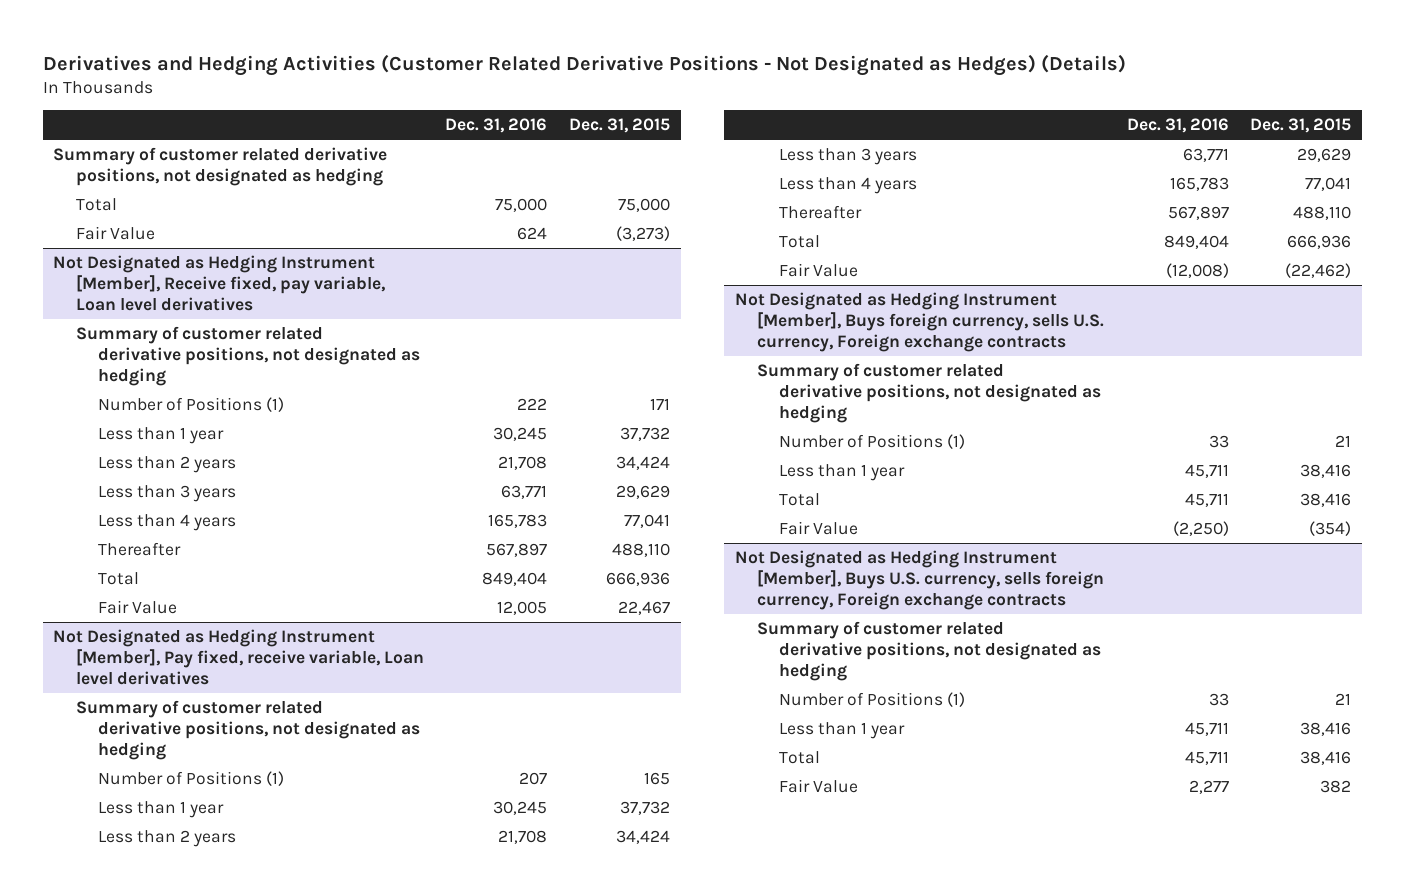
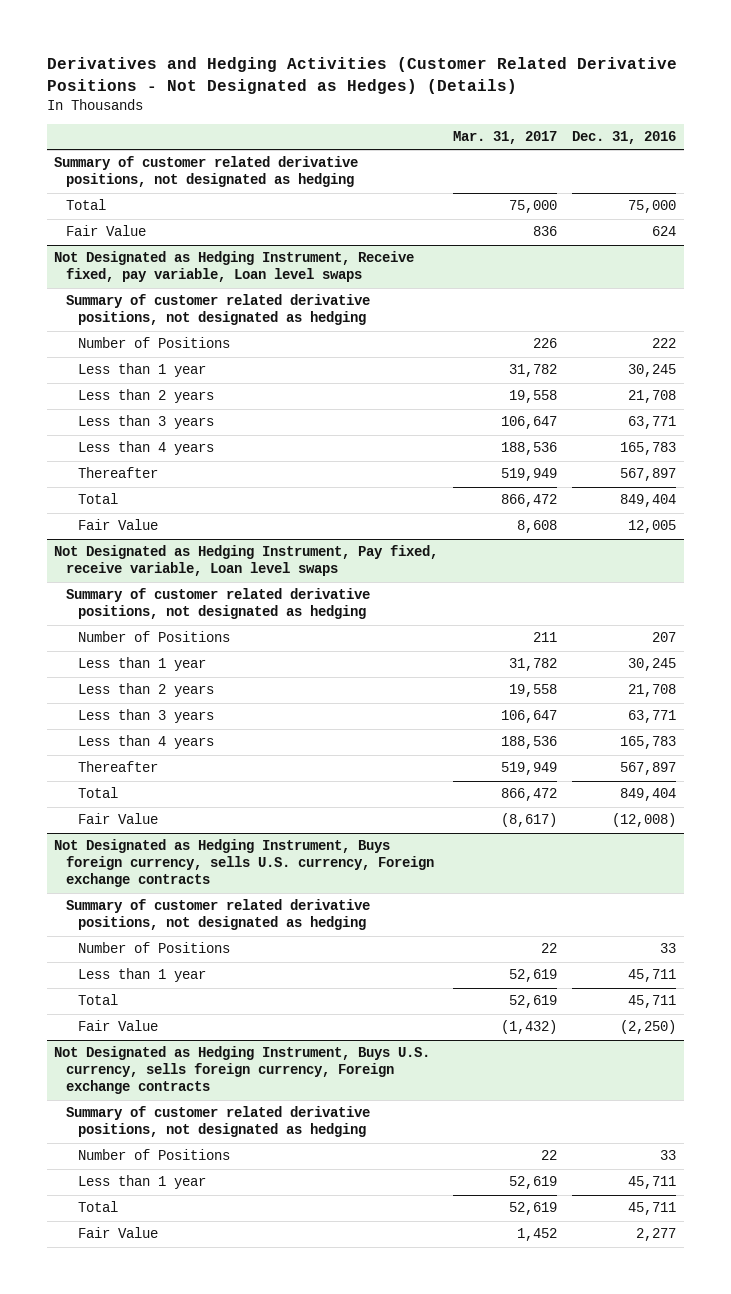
[568,118,670,134] Dec. 31, 2015 -> none
none -> [453,131,558,145] Mar. 31, 2017
[53,254,385,311] Not Designated as Hedging Instrument [Member], Receive fixed, pay variable, Loan level derivatives -> [54,251,415,283] Not Designated as Hedging Instrument, Receive fixed, pay variable, Loan level swaps
[98,396,285,412] Number of Positions (1) -> [78,337,231,349] Number of Positions
[53,628,424,685] Not Designated as Hedging Instrument [Member], Pay fixed, receive variable, Loan level derivatives -> [54,545,439,577] Not Designated as Hedging Instrument, Pay fixed, receive variable, Loan level swaps
[98,770,285,786] Number of Positions (1) -> [78,631,231,643] Number of Positions
[734,291,1105,352] Not Designated as Hedging Instrument [Member], Buys foreign currency, sells U.S. currency, Foreign exchange contracts -> [54,839,435,888] Not Designated as Hedging Instrument, Buys foreign currency, sells U.S. currency, Foreign exchange contracts
[779,433,966,449] Number of Positions (1) -> [78,942,231,954] Number of Positions
[734,549,1105,610] Not Designated as Hedging Instrument [Member], Buys U.S. currency, sells foreign currency, Foreign exchange contracts -> [54,1046,431,1095] Not Designated as Hedging Instrument, Buys U.S. currency, sells foreign currency, Foreign exchange contracts
[779,691,966,707] Number of Positions (1) -> [78,1149,231,1161] Number of Positions

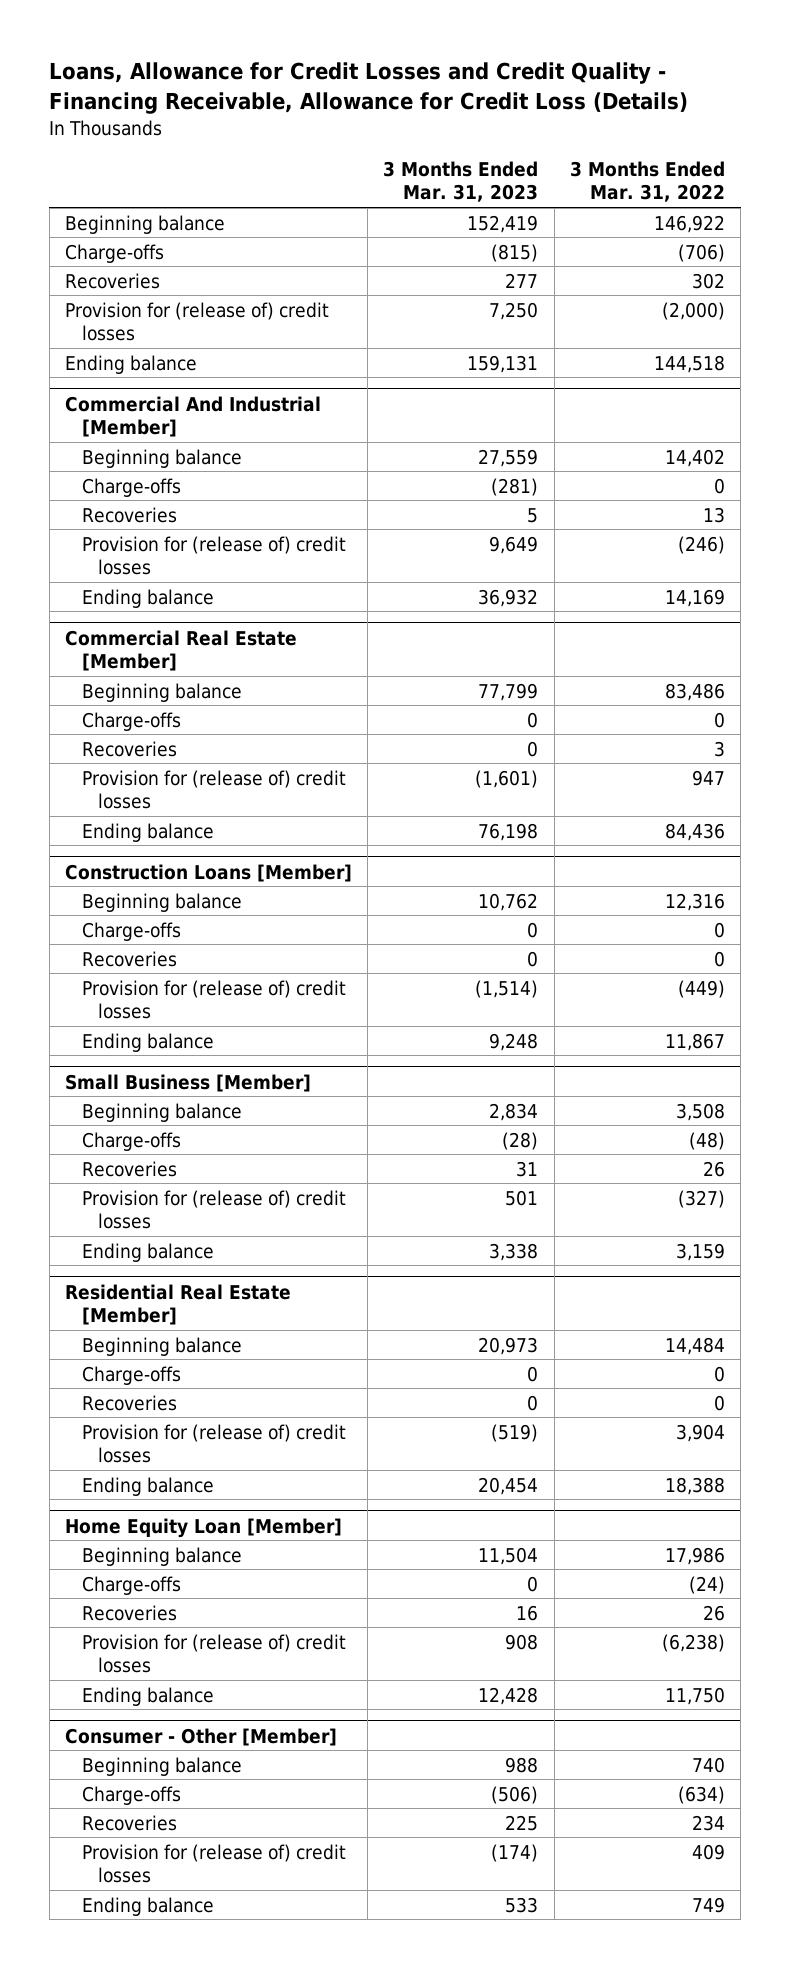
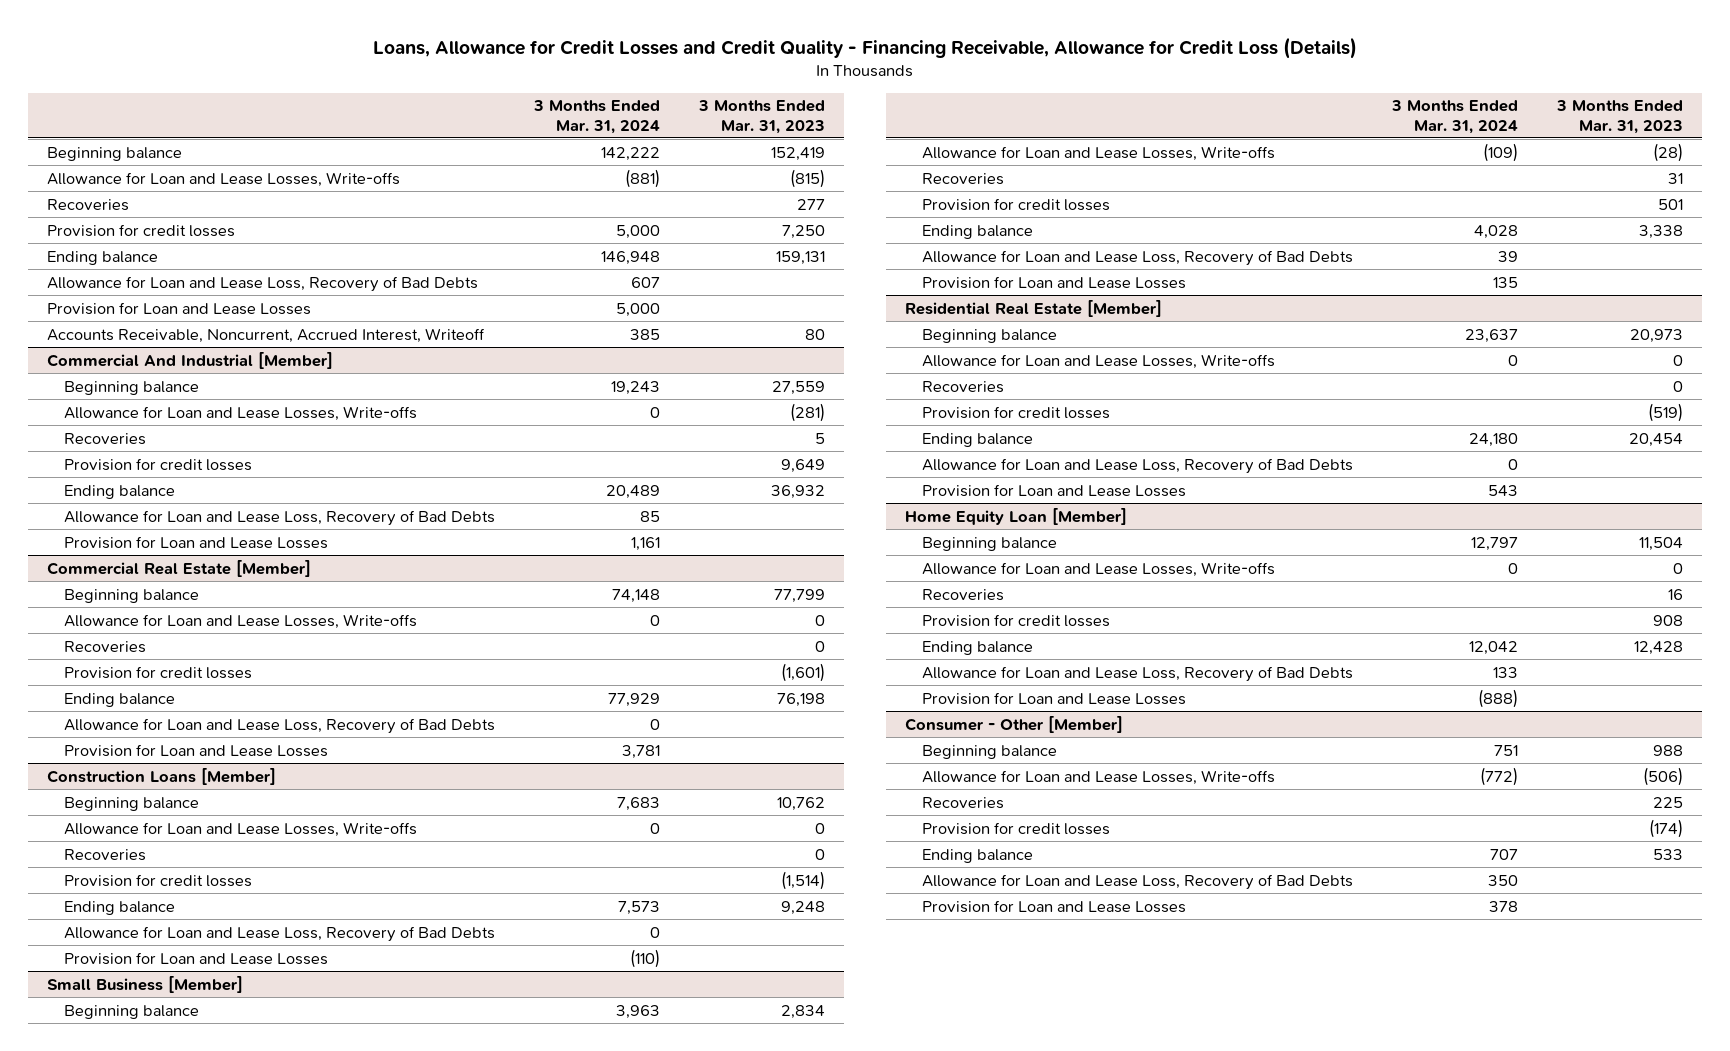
[569,160,725,203] 3 Months Ended Mar. 31, 2022 -> none
none -> [532,100,660,134] 3 Months Ended Mar. 31, 2024
[64,243,164,263] Charge-offs -> [47,171,401,187] Allowance for Loan and Lease Losses, Write-offs
[64,301,329,342] Provision for (release of) credit losses -> [47,223,236,237] Provision for credit losses
none -> [47,275,479,292] Allowance for Loan and Lease Loss, Recovery of Bad Debts
none -> [47,301,312,315] Provision for Loan and Lease Losses
none -> [47,327,486,343] Accounts Receivable, Noncurrent, Accrued Interest, Writeoff
[81,477,181,497] Charge-offs -> [63,405,417,421] Allowance for Loan and Lease Losses, Write-offs
[81,535,346,576] Provision for (release of) credit losses -> [63,457,252,471] Provision for credit losses
none -> [63,509,495,526] Allowance for Loan and Lease Loss, Recovery of Bad Debts
none -> [63,535,328,549] Provision for Loan and Lease Losses
[81,711,181,731] Charge-offs -> none
none -> [63,613,417,629] Allowance for Loan and Lease Losses, Write-offs
[81,769,346,810] Provision for (release of) credit losses -> [63,665,252,679] Provision for credit losses
none -> [63,717,495,734] Allowance for Loan and Lease Loss, Recovery of Bad Debts
none -> [63,743,328,757] Provision for Loan and Lease Losses
[81,921,181,941] Charge-offs -> none
none -> [63,821,417,837] Allowance for Loan and Lease Losses, Write-offs
[81,979,346,1020] Provision for (release of) credit losses -> [63,873,252,887] Provision for credit losses
none -> [63,925,495,942] Allowance for Loan and Lease Loss, Recovery of Bad Debts
none -> [63,951,328,965] Provision for Loan and Lease Losses
[81,1131,181,1151] Charge-offs -> none
none -> [921,145,1275,161] Allowance for Loan and Lease Losses, Write-offs
[81,1189,346,1230] Provision for (release of) credit losses -> [921,197,1110,211] Provision for credit losses
none -> [921,249,1353,266] Allowance for Loan and Lease Loss, Recovery of Bad Debts
none -> [921,275,1186,289] Provision for Loan and Lease Losses
[81,1365,181,1385] Charge-offs -> none
none -> [921,353,1275,369] Allowance for Loan and Lease Losses, Write-offs
[81,1423,346,1464] Provision for (release of) credit losses -> [921,405,1110,419] Provision for credit losses
none -> [921,457,1353,474] Allowance for Loan and Lease Loss, Recovery of Bad Debts
none -> [921,483,1186,497] Provision for Loan and Lease Losses
[81,1575,181,1595] Charge-offs -> none
none -> [921,561,1275,577] Allowance for Loan and Lease Losses, Write-offs
[81,1633,346,1674] Provision for (release of) credit losses -> [921,613,1110,627] Provision for credit losses
none -> [921,665,1353,682] Allowance for Loan and Lease Loss, Recovery of Bad Debts
none -> [921,691,1186,705] Provision for Loan and Lease Losses
[81,1785,181,1805] Charge-offs -> none
none -> [921,769,1275,785] Allowance for Loan and Lease Losses, Write-offs
[81,1843,346,1884] Provision for (release of) credit losses -> [921,821,1110,835] Provision for credit losses
none -> [921,873,1353,890] Allowance for Loan and Lease Loss, Recovery of Bad Debts
none -> [921,899,1186,913] Provision for Loan and Lease Losses

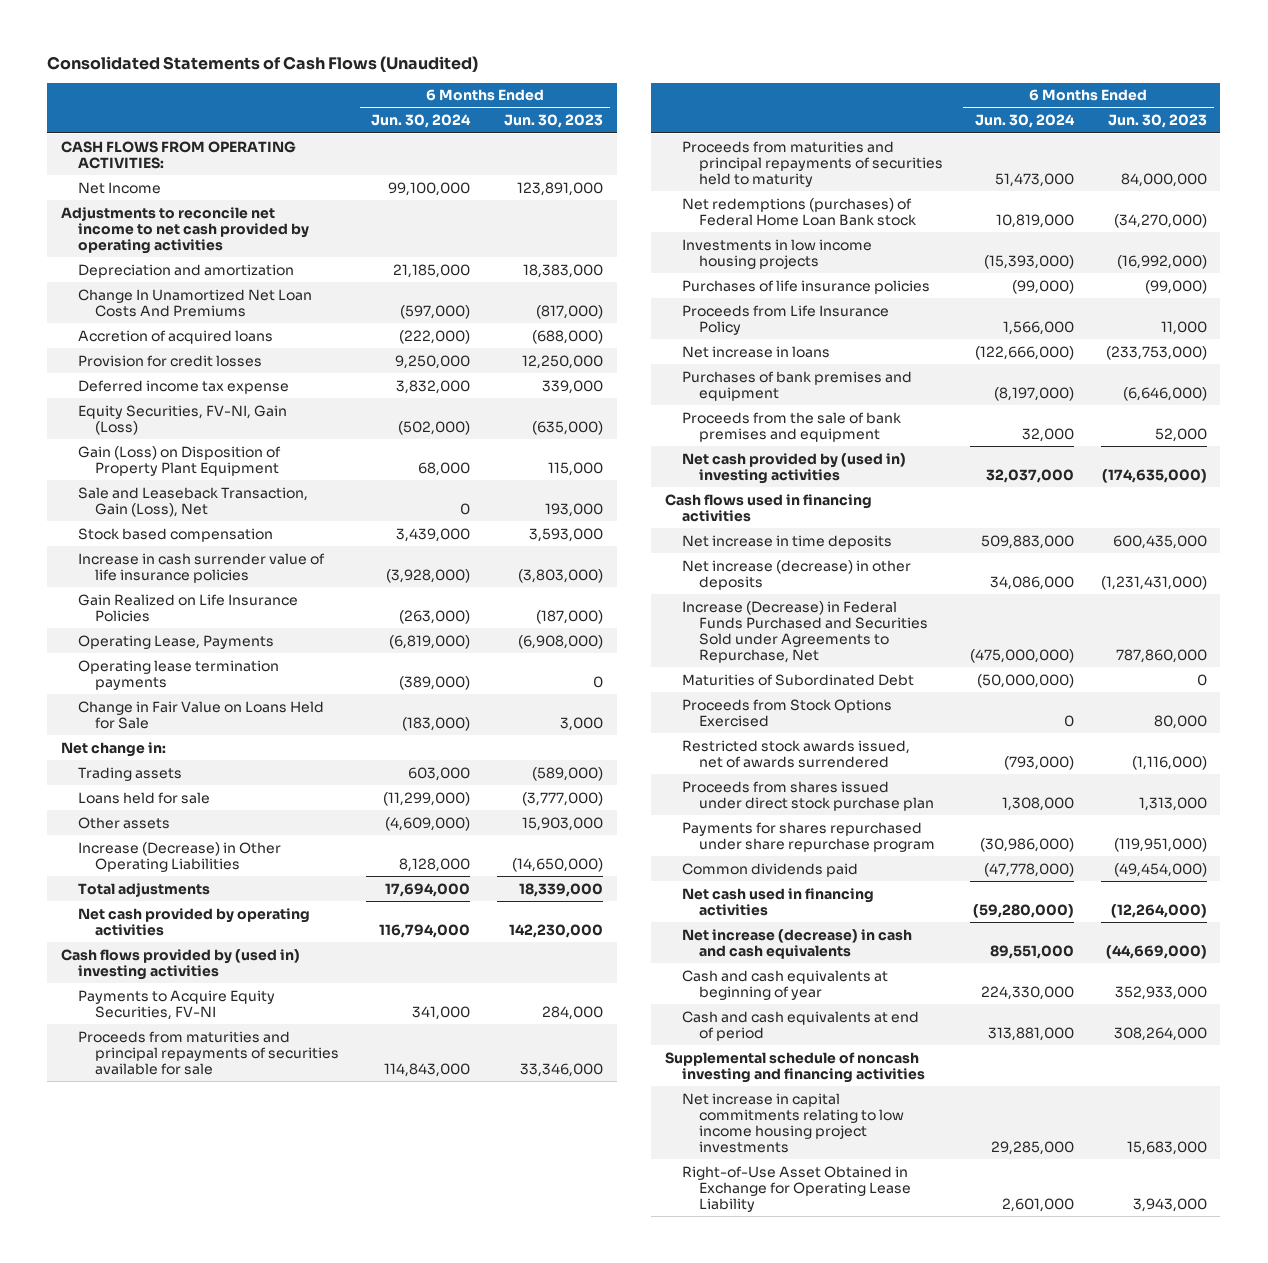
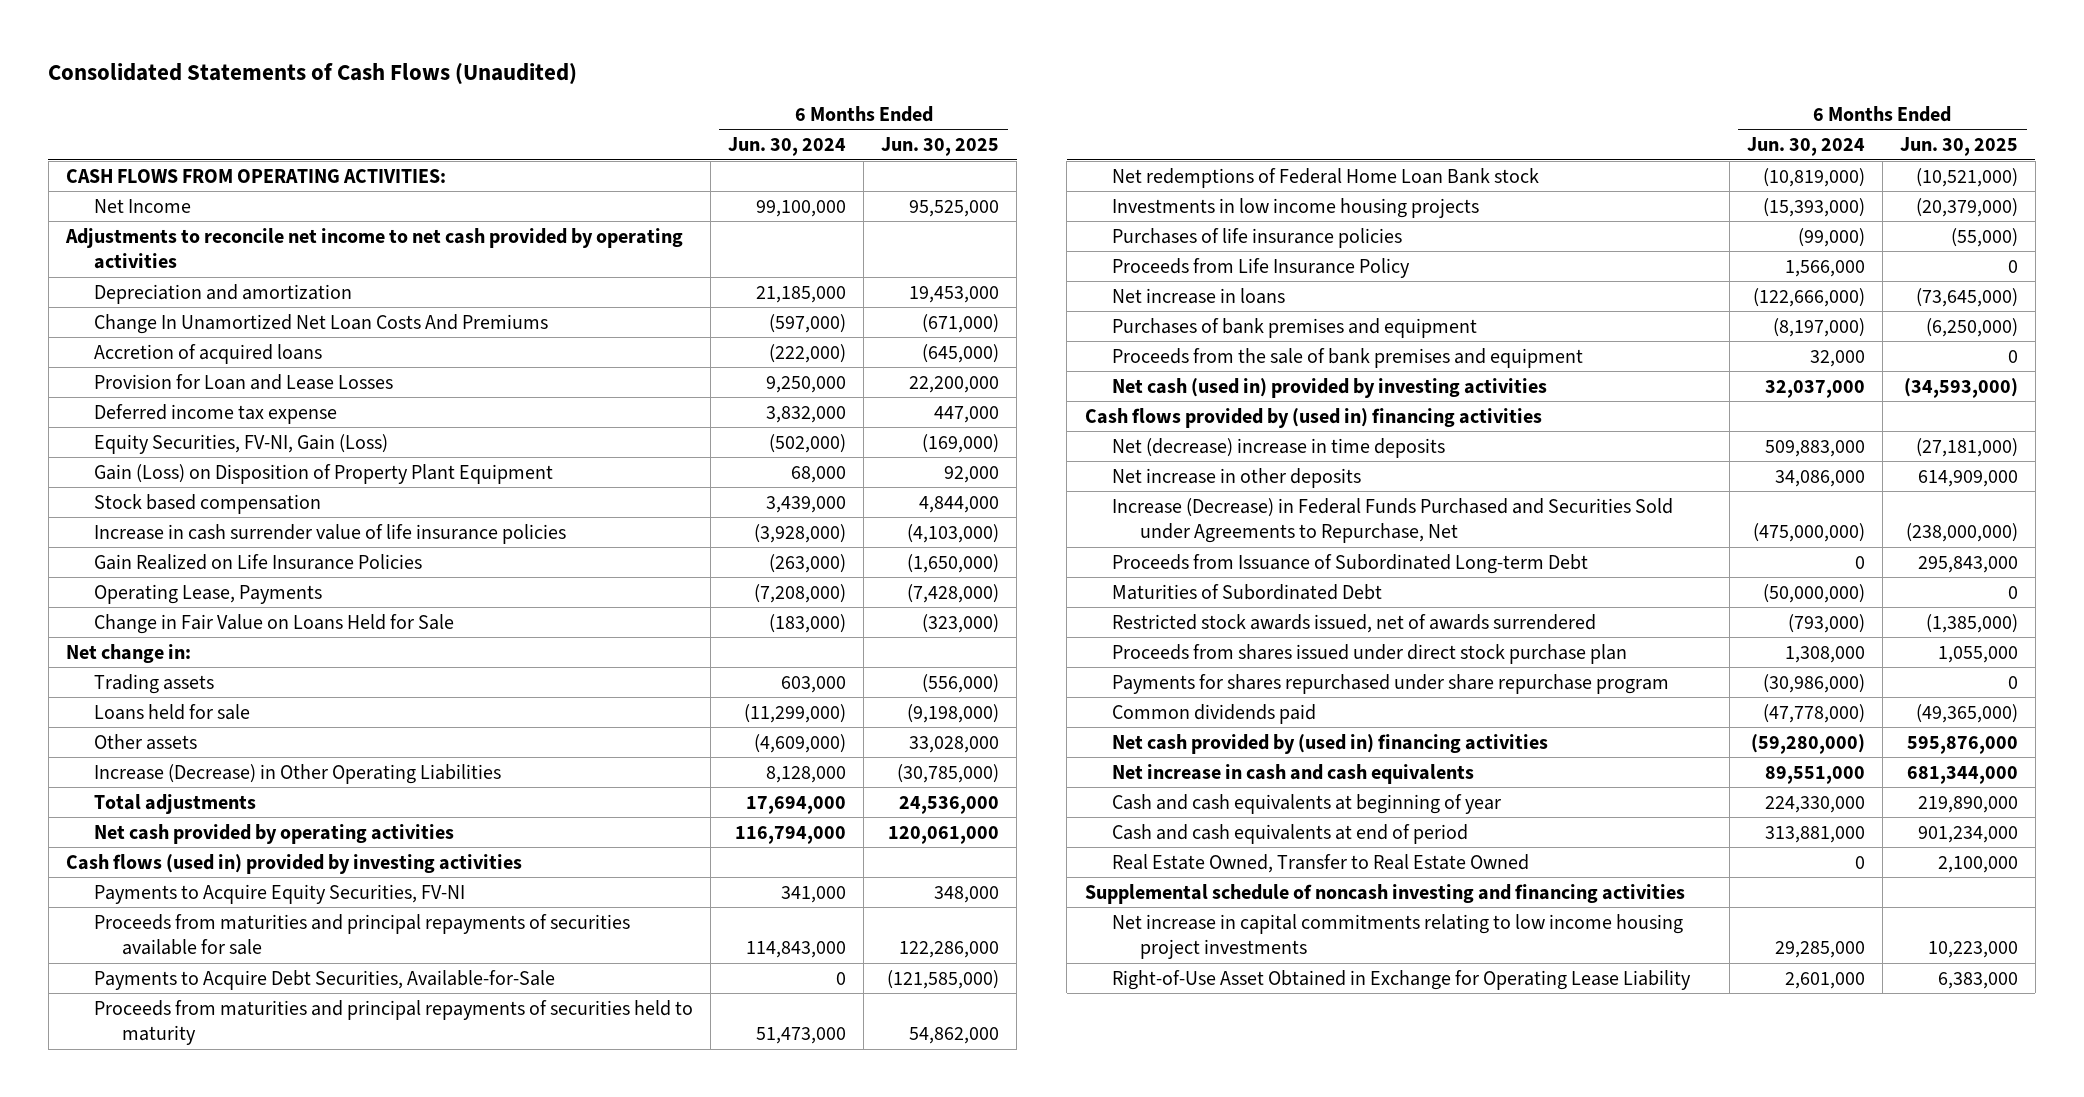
[504,114,604,129] Jun. 30, 2023 -> none
none -> [881,137,1000,157] Jun. 30, 2025
[78,354,263,367] Provision for credit losses -> [93,373,393,390] Provision for Loan and Lease Losses
[78,486,309,517] Sale and Leaseback Transaction, Gain (Loss), Net -> none
[78,659,280,690] Operating lease termination payments -> none
[389,634,471,649] (6,819,000) -> [754,583,847,603] (7,208,000)
[60,948,300,980] Cash flows provided by (used in) investing activities -> [66,853,523,874] Cash flows (used in) provided by investing activities
none -> [93,969,555,990] Payments to Acquire Debt Securities, Available-for-Sale
[681,197,917,226] Net redemptions (purchases) of Federal Home Loan Bank stock -> [1112,167,1540,188] Net redemptions of Federal Home Loan Bank stock
[995,213,1074,228] 10,819,000 -> [1762,167,1865,187] (10,819,000)
[681,452,906,484] Net cash provided by (used in) investing activities -> [1112,377,1548,398] Net cash (used in) provided by investing activities
[664,493,872,522] Cash flows used in financing activities -> [1084,407,1542,428] Cash flows provided by (used in) financing activities
[681,534,892,549] Net increase in time deposits -> [1112,437,1446,458] Net (decrease) increase in time deposits
[681,559,911,590] Net increase (decrease) in other deposits -> [1112,467,1362,488] Net increase in other deposits
none -> [1112,553,1589,574] Proceeds from Issuance of Subordinated Long-term Debt
[681,698,892,727] Proceeds from Stock Options Exercised -> none
[681,887,874,916] Net cash used in financing activities -> [1112,733,1549,754] Net cash provided by (used in) financing activities
[681,928,912,959] Net increase (decrease) in cash and cash equivalents -> [1112,763,1475,784] Net increase in cash and cash equivalents
none -> [1112,853,1530,873] Real Estate Owned, Transfer to Real Estate Owned

